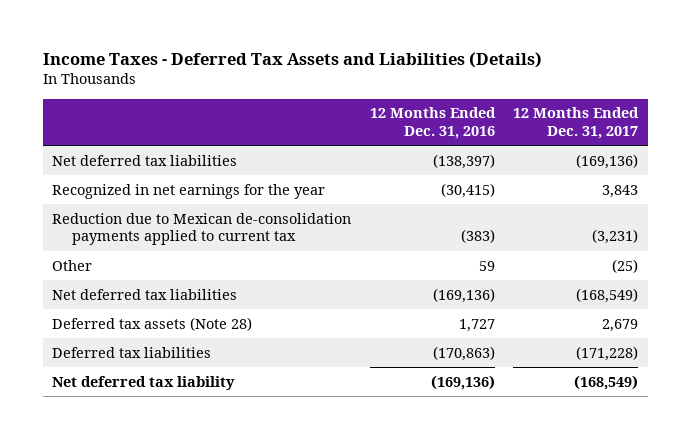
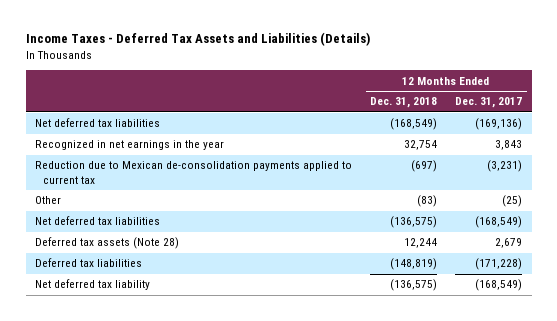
[369,107,496,140] 12 Months Ended Dec. 31, 2016 -> none
none -> [370,97,438,109] Dec. 31, 2018
[52,183,326,199] Recognized in net earnings for the year -> [34,140,224,151] Recognized in net earnings in the year

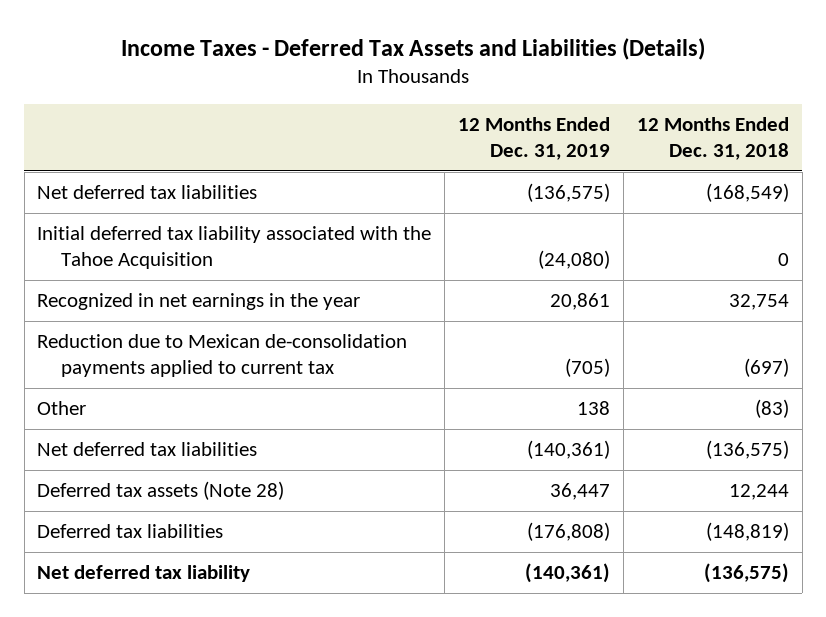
[455,97,523,109] Dec. 31, 2017 -> none
none -> [458,116,611,161] 12 Months Ended Dec. 31, 2019
none -> [37,226,432,270] Initial deferred tax liability associated with the Tahoe Acquisition

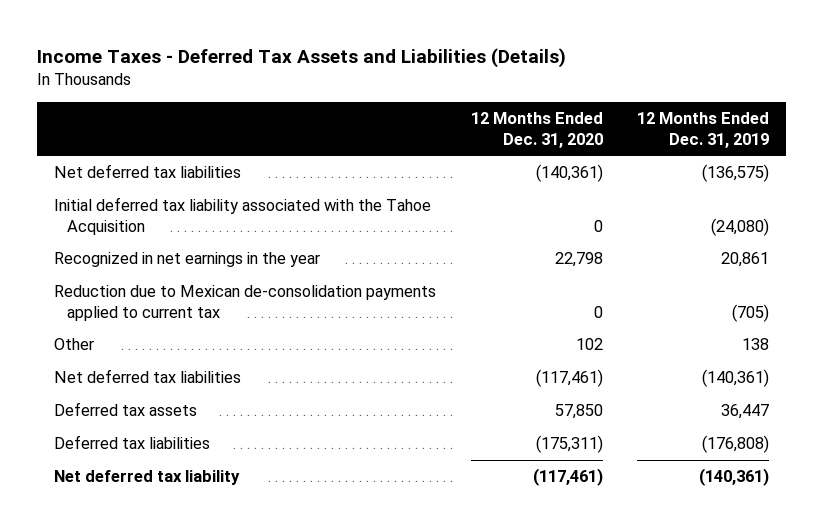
[637,116,790,161] 12 Months Ended Dec. 31, 2018 -> none
none -> [470,112,603,148] 12 Months Ended Dec. 31, 2020
[37,481,285,501] Deferred tax assets (Note 28) -> [54,402,198,417] Deferred tax assets

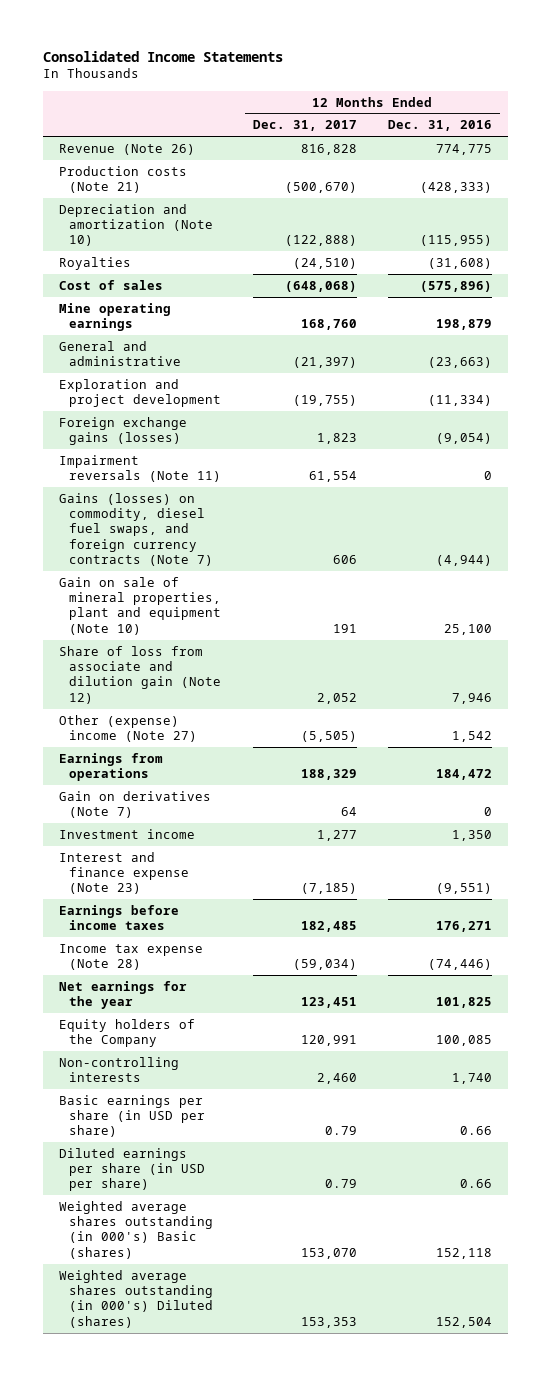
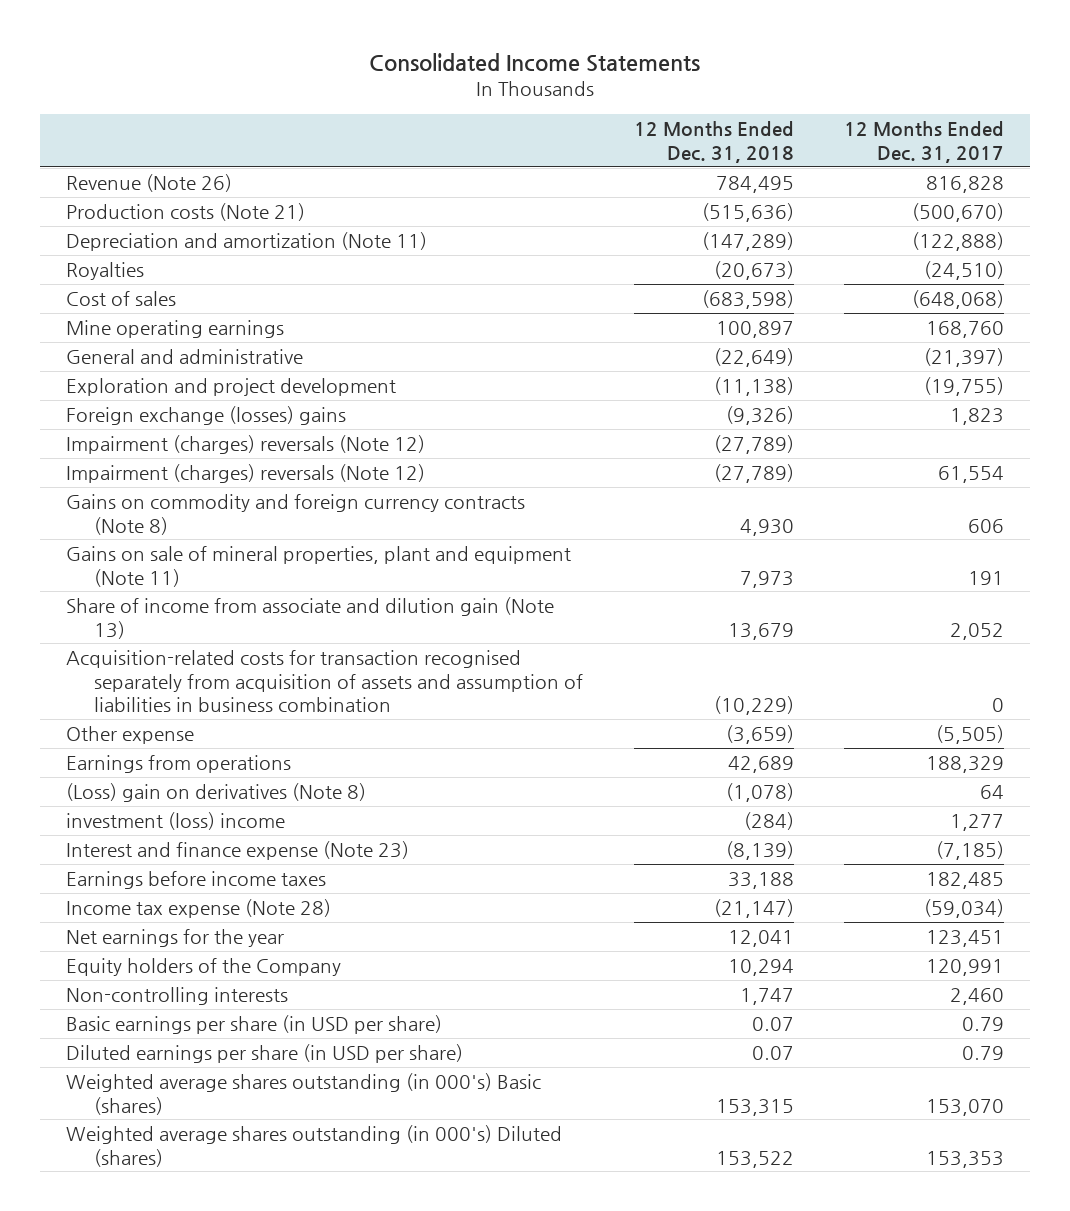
[388,120,493,132] Dec. 31, 2016 -> none
none -> [633,121,794,163] 12 Months Ended Dec. 31, 2018
[58,203,213,247] Depreciation and amortization (Note 10) -> [65,232,427,252] Depreciation and amortization (Note 11)
[58,416,187,446] Foreign exchange gains (losses) -> [65,406,346,426] Foreign exchange (losses) gains
none -> [65,435,425,455] Impairment (charges) reversals (Note 12)
[58,454,221,483] Impairment reversals (Note 11) -> [65,464,425,484] Impairment (charges) reversals (Note 12)
[58,492,213,566] Gains (losses) on commodity, diesel fuel swaps, and foreign currency contracts (Note 7) -> [65,494,525,535] Gains on commodity and foreign currency contracts (Note 8)
[58,576,221,635] Gain on sale of mineral properties, plant and equipment (Note 10) -> [65,546,571,587] Gains on sale of mineral properties, plant and equipment (Note 11)
[58,645,221,704] Share of loss from associate and dilution gain (Note 12) -> [65,597,554,639] Share of income from associate and dilution gain (Note 13)
none -> [65,650,584,712] Acquisition-related costs for transaction recognised separately from acquisition of assets and assumption of liabilities in business combination
[58,714,197,743] Other (expense) income (Note 27) -> [65,726,194,745] Other expense
[58,790,211,819] Gain on derivatives (Note 7) -> [65,783,366,803] (Loss) gain on derivatives (Note 8)
[58,828,195,839] Investment income -> [65,812,285,831] investment (loss) income

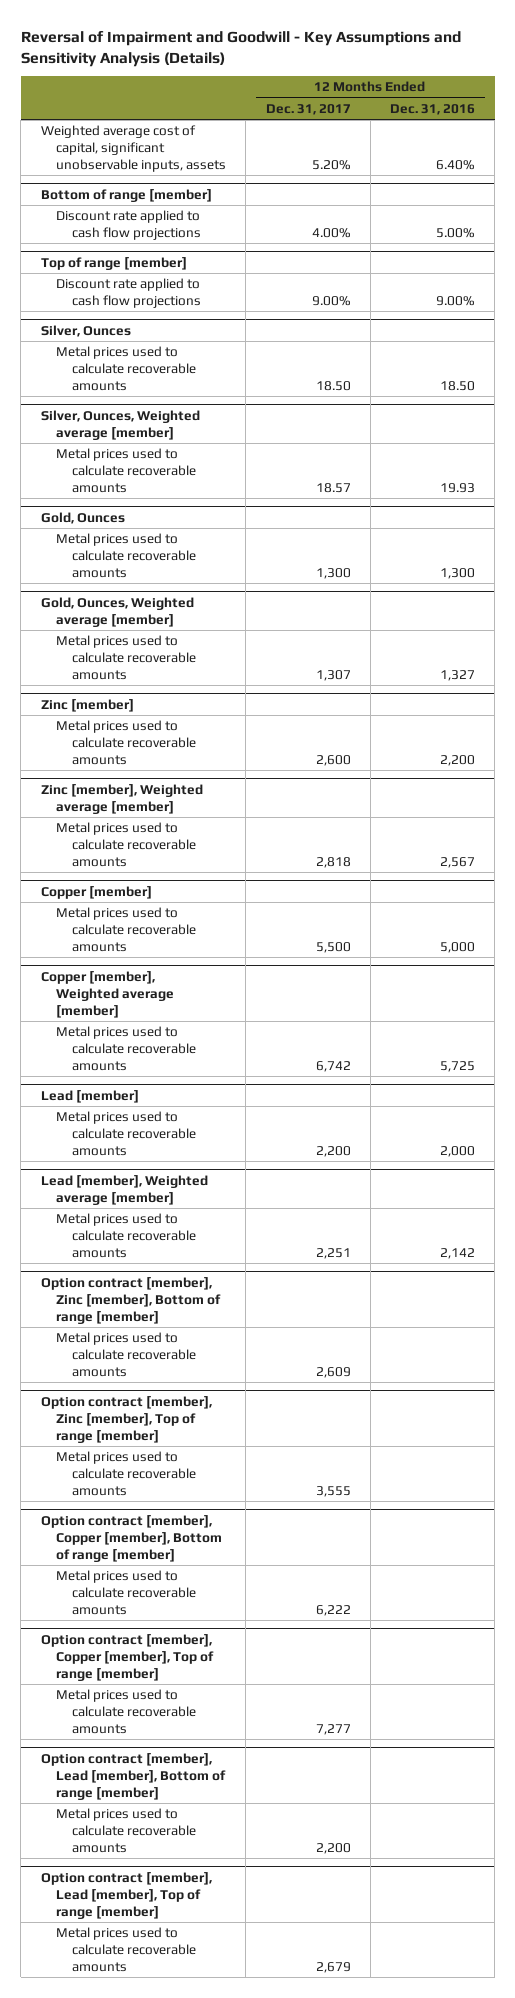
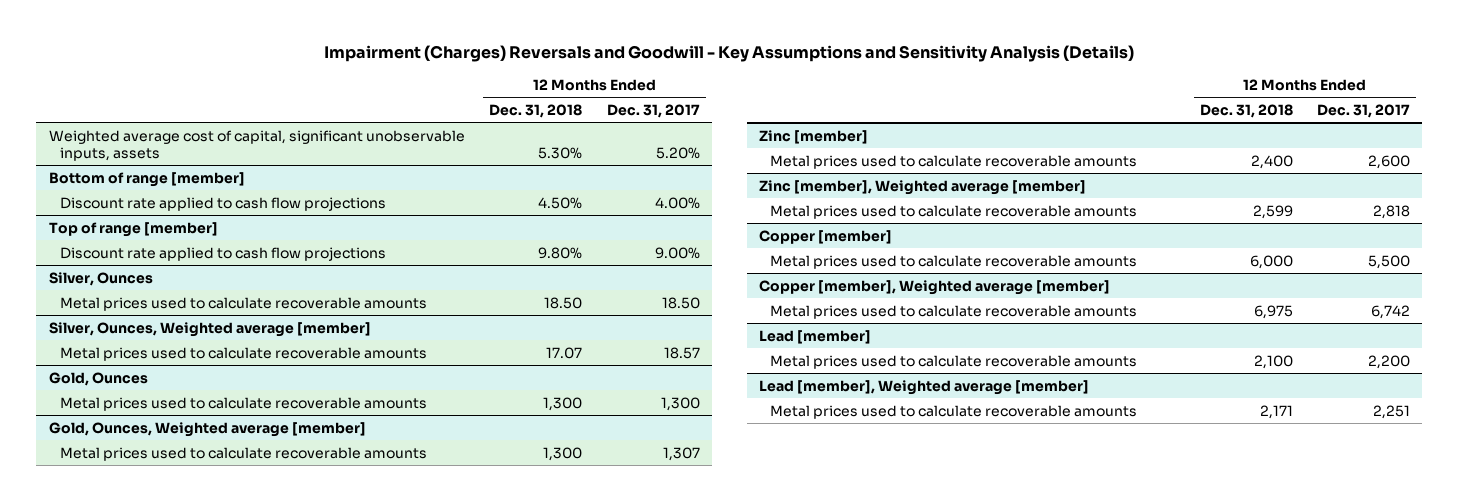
[20,30,461,67] Reversal of Impairment and Goodwill - Key Assumptions and Sensitivity Analysis (Details) -> [324,45,1135,63] Impairment (Charges) Reversals and Goodwill - Key Assumptions and Sensitivity Analysis (Details)
[389,103,475,115] Dec. 31, 2016 -> none
none -> [489,103,583,118] Dec. 31, 2018
[40,1276,222,1324] Option contract [member], Zinc [member], Bottom of range [member] -> none
[56,1332,197,1378] Metal prices used to calculate recoverable amounts -> none
[40,1395,212,1443] Option contract [member], Zinc [member], Top of range [member] -> none
[56,1451,197,1497] Metal prices used to calculate recoverable amounts -> none
[40,1514,223,1562] Option contract [member], Copper [member], Bottom of range [member] -> none
[56,1570,197,1616] Metal prices used to calculate recoverable amounts -> none
[40,1633,215,1681] Option contract [member], Copper [member], Top of range [member] -> none
[56,1689,197,1735] Metal prices used to calculate recoverable amounts -> none
[40,1752,227,1800] Option contract [member], Lead [member], Bottom of range [member] -> none
[56,1808,197,1854] Metal prices used to calculate recoverable amounts -> none
[40,1871,212,1919] Option contract [member], Lead [member], Top of range [member] -> none
[56,1927,197,1973] Metal prices used to calculate recoverable amounts -> none

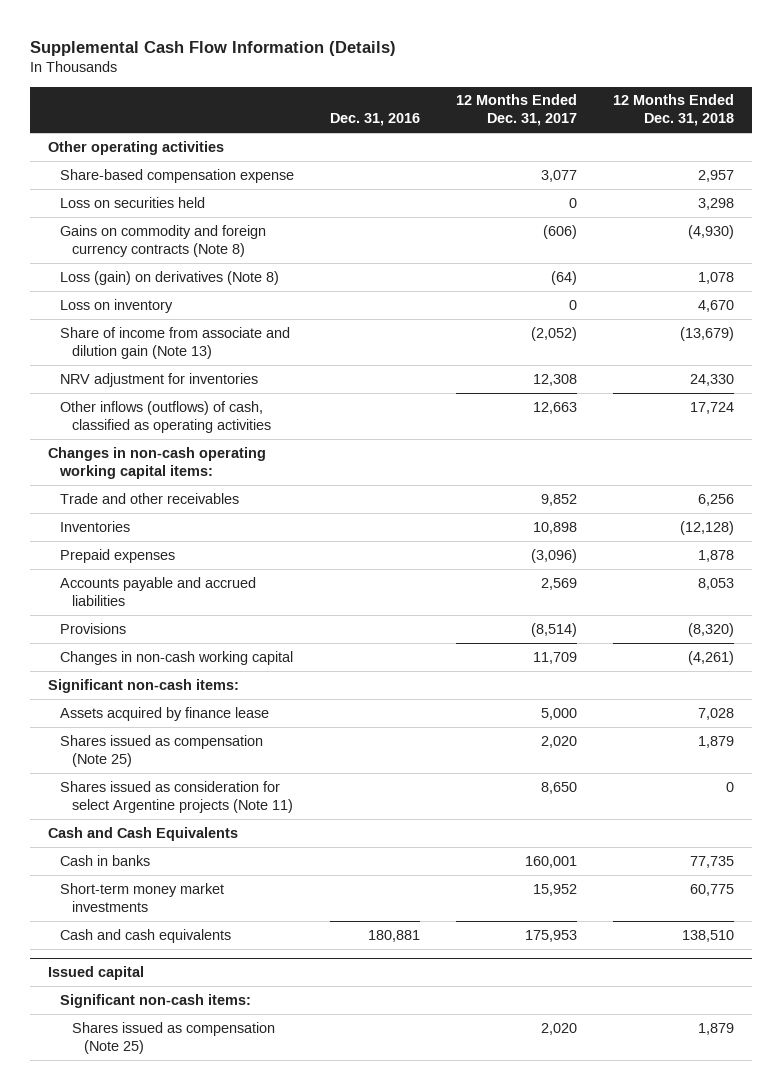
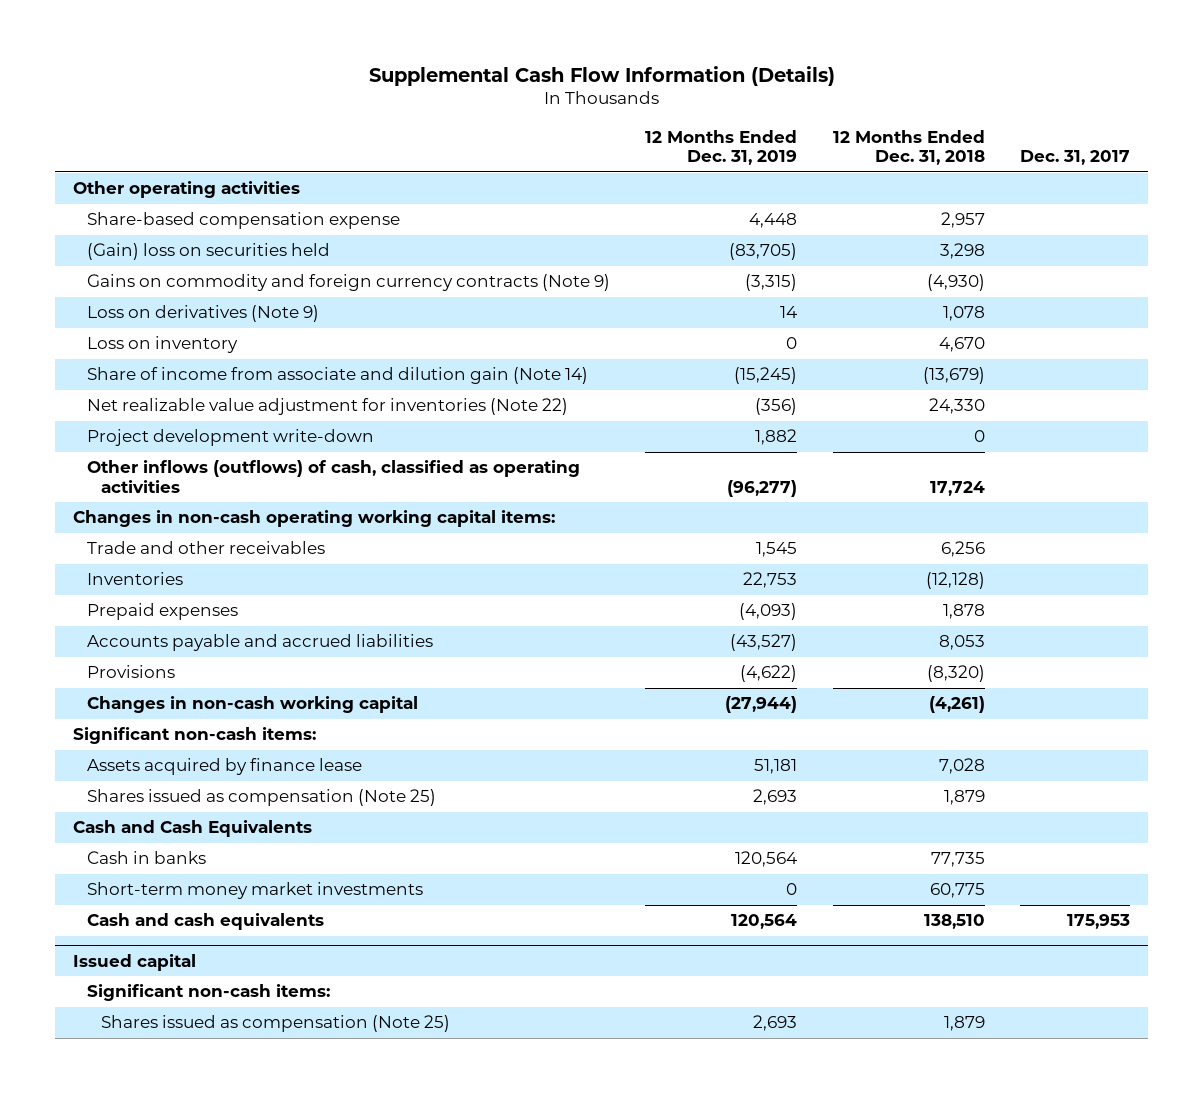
[330,113,421,127] Dec. 31, 2016 -> none
[456,94,578,127] 12 Months Ended Dec. 31, 2017 -> none
none -> [645,129,798,166] 12 Months Ended Dec. 31, 2019
none -> [1020,150,1131,166] Dec. 31, 2017
[60,196,206,208] Loss on securities held -> [86,243,330,261] (Gain) loss on securities held
[60,224,267,257] Gains on commodity and foreign currency contracts (Note 8) -> [86,274,610,292] Gains on commodity and foreign currency contracts (Note 9)
[60,270,280,285] Loss (gain) on derivatives (Note 8) -> [86,305,319,323] Loss on derivatives (Note 9)
[60,326,291,359] Share of income from associate and dilution gain (Note 13) -> [86,367,588,385] Share of income from associate and dilution gain (Note 14)
[60,372,259,387] NRV adjustment for inventories -> [86,398,568,416] Net realizable value adjustment for inventories (Note 22)
none -> [86,429,374,447] Project development write-down
[60,780,294,813] Shares issued as consideration for select Argentine projects (Note 11) -> none

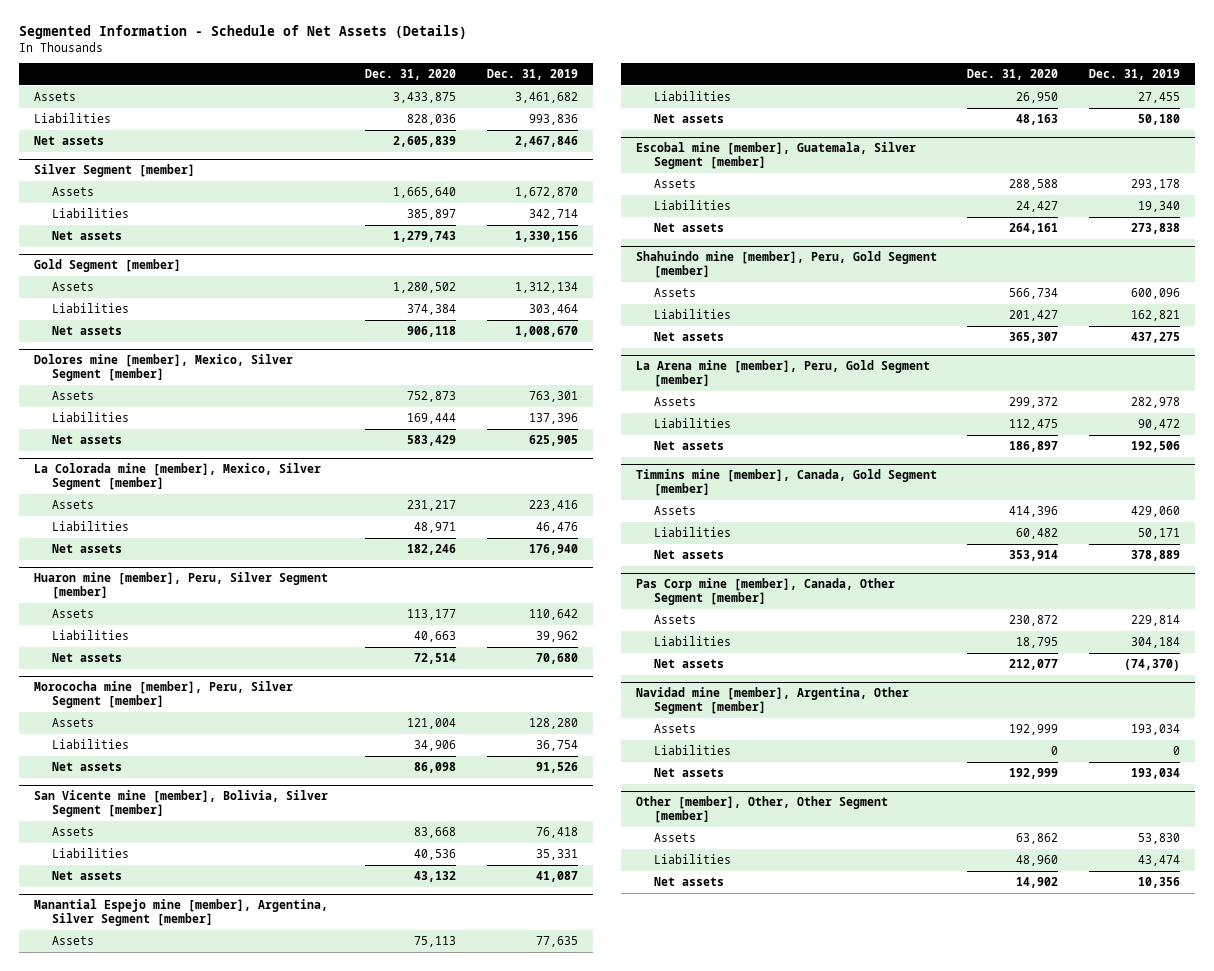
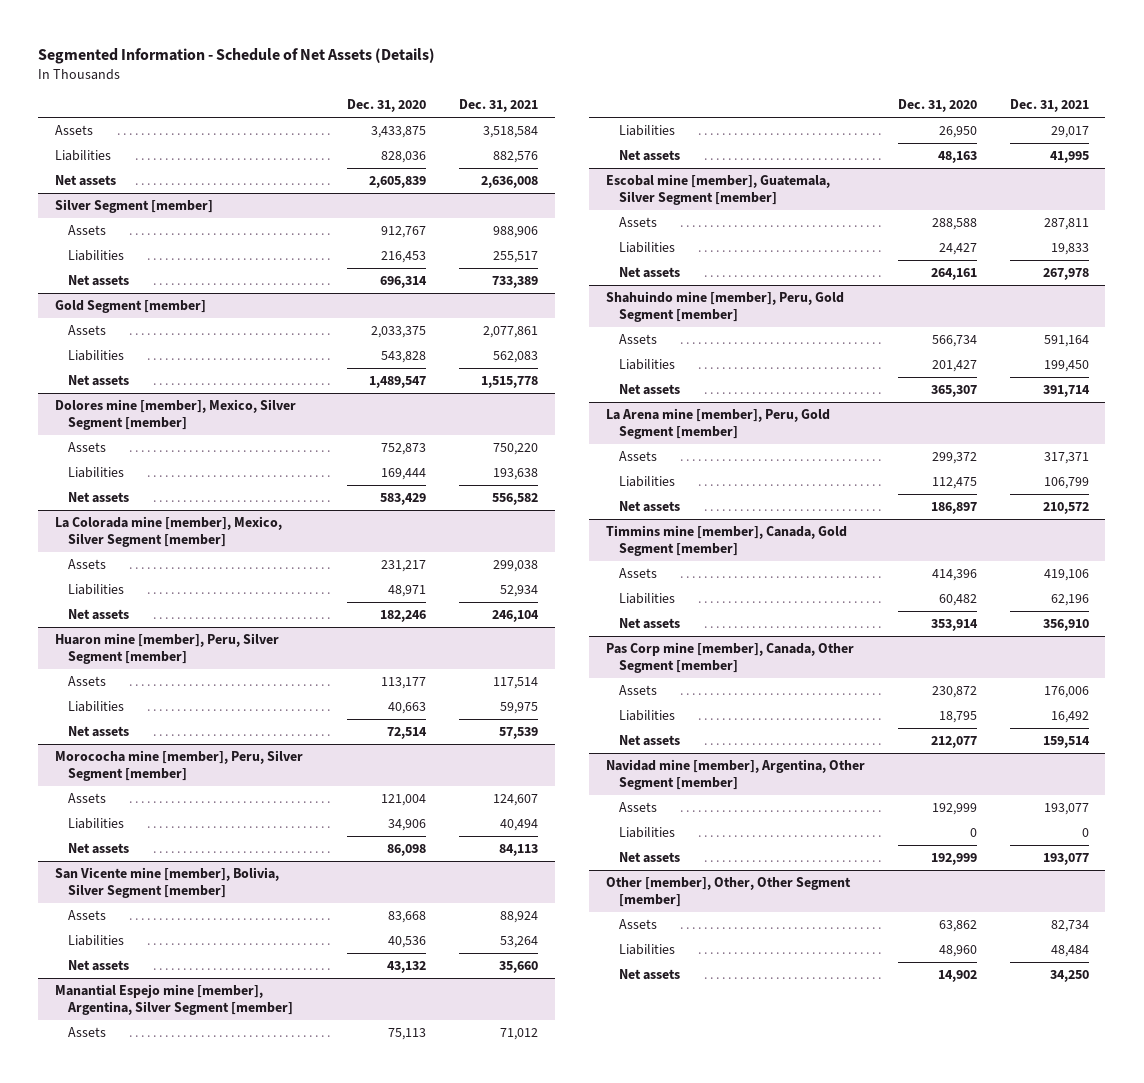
[486,68,578,80] Dec. 31, 2019 -> none
none -> [459,99,539,113] Dec. 31, 2021
[393,186,457,198] 1,665,640 -> [380,225,426,238] 912,767
[407,208,457,220] 385,897 -> [380,250,426,263] 216,453
[393,230,457,242] 1,279,743 -> [379,275,427,288] 696,314
[393,281,457,293] 1,280,502 -> [370,325,426,338] 2,033,375
[407,303,457,315] 374,384 -> [380,350,426,363] 543,828
[407,325,457,337] 906,118 -> [368,375,426,388] 1,489,547

